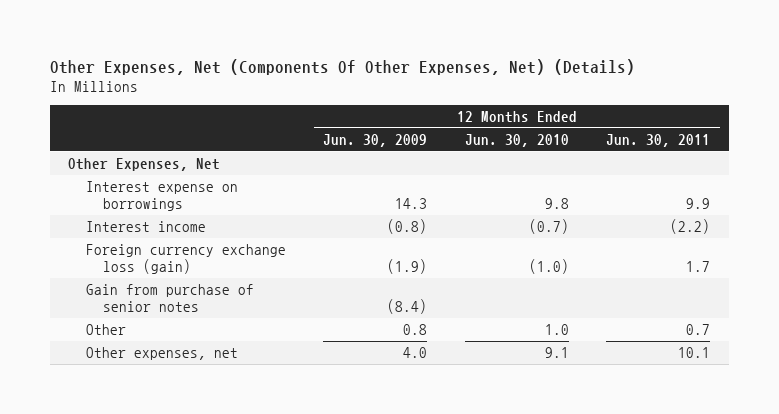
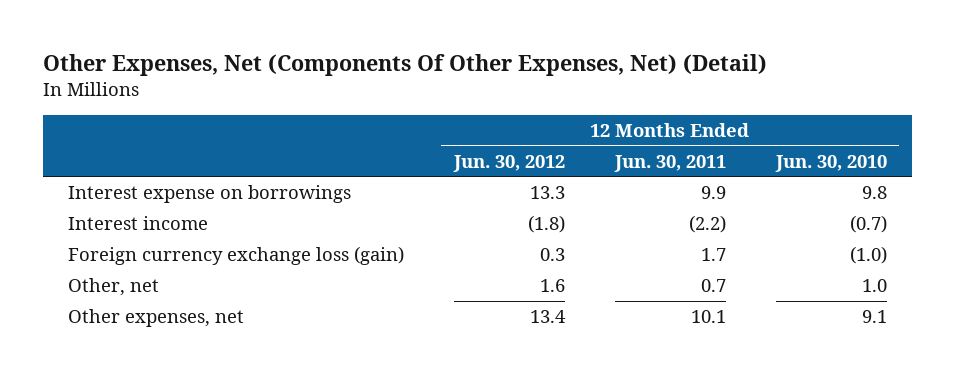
[49,58,635,75] Other Expenses, Net (Components Of Other Expenses, Net) (Details) -> [42,54,767,77] Other Expenses, Net (Components Of Other Expenses, Net) (Detail)
[323,133,428,147] Jun. 30, 2009 -> none
none -> [452,154,565,172] Jun. 30, 2012
[68,157,221,171] Other Expenses, Net -> none
[85,283,254,313] Gain from purchase of senior notes -> none
[85,323,126,335] Other -> [67,277,159,296] Other, net

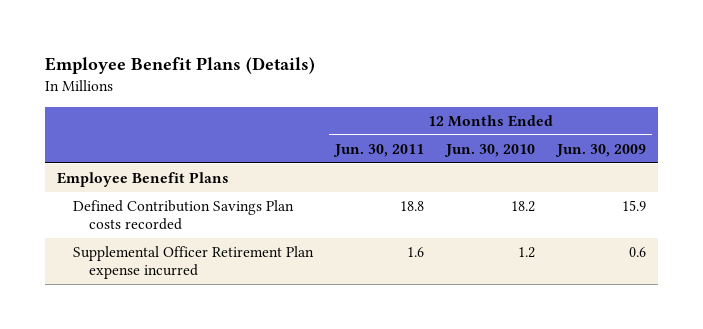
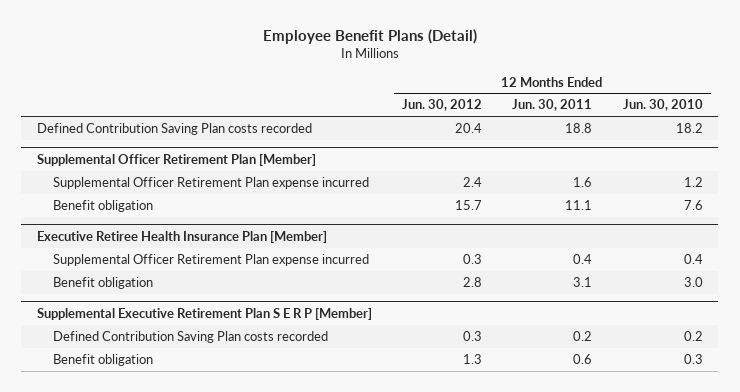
[45,56,316,74] Employee Benefit Plans (Details) -> [262,29,477,45] Employee Benefit Plans (Detail)
[555,143,647,157] Jun. 30, 2009 -> none
none -> [402,99,483,112] Jun. 30, 2012
[56,172,229,188] Employee Benefit Plans -> none
[72,200,294,231] Defined Contribution Savings Plan costs recorded -> [36,122,312,135] Defined Contribution Saving Plan costs recorded
none -> [36,153,316,166] Supplemental Officer Retirement Plan [Member]
none -> [53,199,154,212] Benefit obligation
none -> [36,230,327,243] Executive Retiree Health Insurance Plan [Member]
none -> [53,253,370,266] Supplemental Officer Retirement Plan expense incurred
none -> [53,276,154,289] Benefit obligation
none -> [36,307,372,320] Supplemental Executive Retirement Plan S E R P [Member]
none -> [53,330,329,343] Defined Contribution Saving Plan costs recorded
none -> [53,353,154,366] Benefit obligation

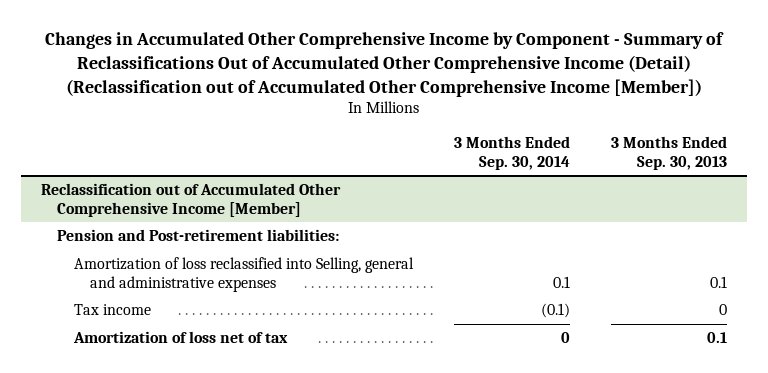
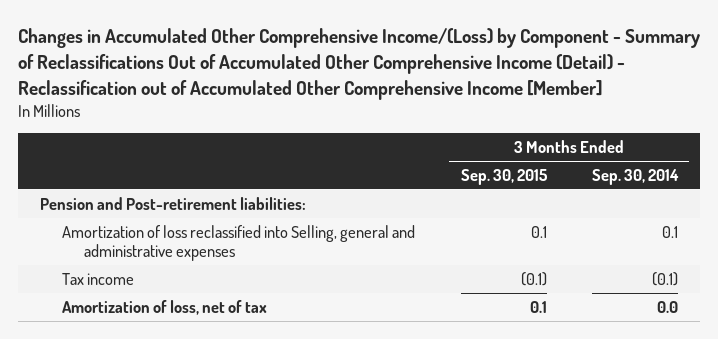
[44,31,724,97] Changes in Accumulated Other Comprehensive Income by Component - Summary of Reclassifications Out of Accumulated Other Comprehensive Income (Detail) (Reclassification out of Accumulated Other Comprehensive Income [Member]) -> [17,28,700,100] Changes in Accumulated Other Comprehensive Income/(Loss) by Component - Summary of Reclassifications Out of Accumulated Other Comprehensive Income (Detail) - Reclassification out of Accumulated Other Comprehensive Income [Member]
[610,136,727,170] 3 Months Ended Sep. 30, 2013 -> none
none -> [460,168,548,185] Sep. 30, 2015
[41,183,342,217] Reclassification out of Accumulated Other Comprehensive Income [Member] -> none
[72,331,288,344] Amortization of loss net of tax -> [62,299,268,315] Amortization of loss, net of tax
[560,332,570,344] 0 -> [656,300,678,313] 0.0

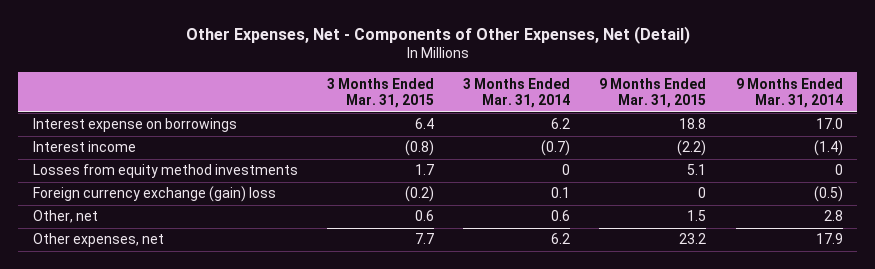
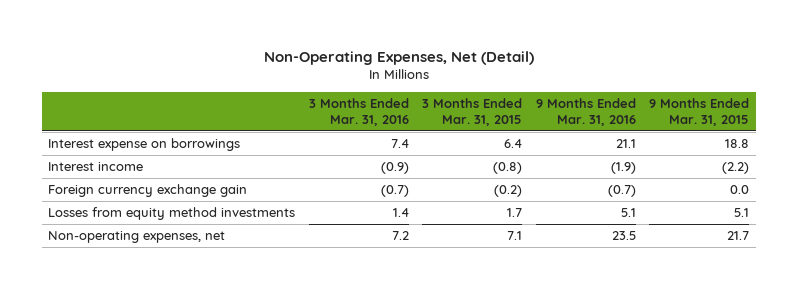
[185,25,690,44] Other Expenses, Net - Components of Other Expenses, Net (Detail) -> [263,50,534,65] Non-Operating Expenses, Net (Detail)
[463,77,571,109] 3 Months Ended Mar. 31, 2014 -> none
[735,77,843,109] 9 Months Ended Mar. 31, 2014 -> none
none -> [308,98,409,127] 3 Months Ended Mar. 31, 2016
none -> [535,98,636,127] 9 Months Ended Mar. 31, 2016
none -> [48,184,248,198] Foreign currency exchange gain
[32,186,276,203] Foreign currency exchange (gain) loss -> none
[32,210,98,224] Other, net -> none
[32,233,164,248] Other expenses, net -> none
none -> [48,231,226,244] Non-operating expenses, net

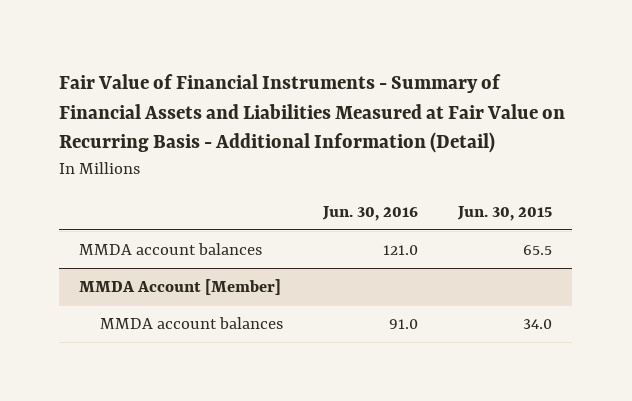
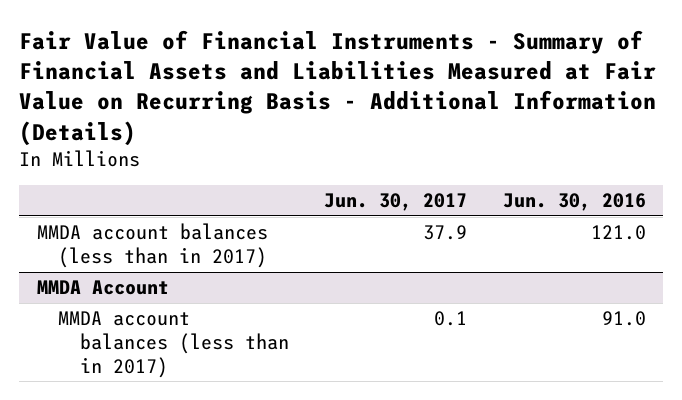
[59,73,566,154] Fair Value of Financial Instruments - Summary of Financial Assets and Liabilities Measured at Fair Value on Recurring Basis - Additional Information (Detail) -> [19,30,657,146] Fair Value of Financial Instruments - Summary of Financial Assets and Liabilities Measured at Fair Value on Recurring Basis - Additional Information (Details)
[457,206,553,222] Jun. 30, 2015 -> none
none -> [324,193,468,212] Jun. 30, 2017
[79,242,263,255] MMDA account balances -> [36,223,268,268] MMDA account balances (less than in 2017)
[79,278,282,295] MMDA Account [Member] -> [36,280,169,296] MMDA Account
[99,316,283,329] MMDA account balances -> [58,311,290,378] MMDA account balances (less than in 2017)

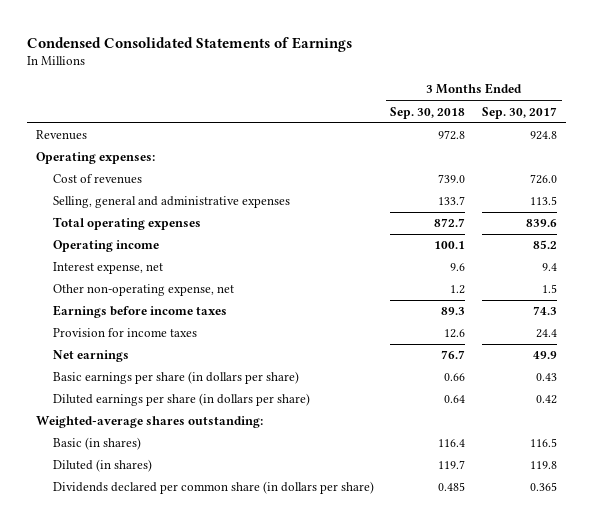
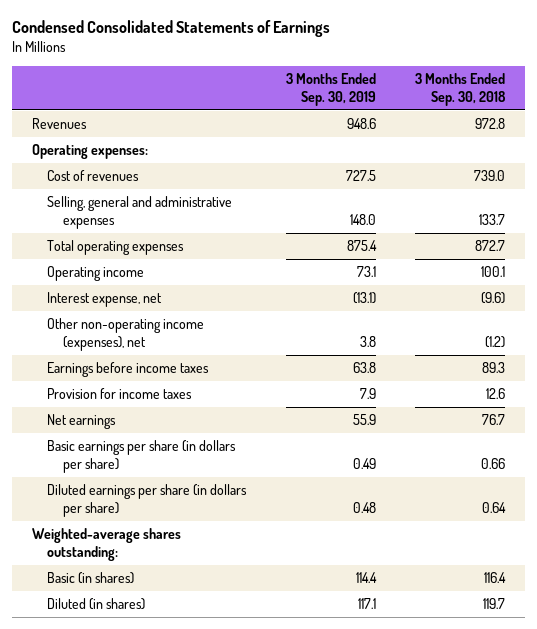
[482,106,558,119] Sep. 30, 2017 -> none
none -> [285,73,376,106] 3 Months Ended Sep. 30, 2019
[450,263,466,272] 9.6 -> [481,292,506,305] (9.6)
[52,284,234,297] Other non-operating expense, net -> [47,318,205,351] Other non-operating income (expenses), net
[450,285,466,295] 1.2 -> [485,335,506,348] (1.2)
[52,481,374,495] Dividends declared per common share (in dollars per share) -> none

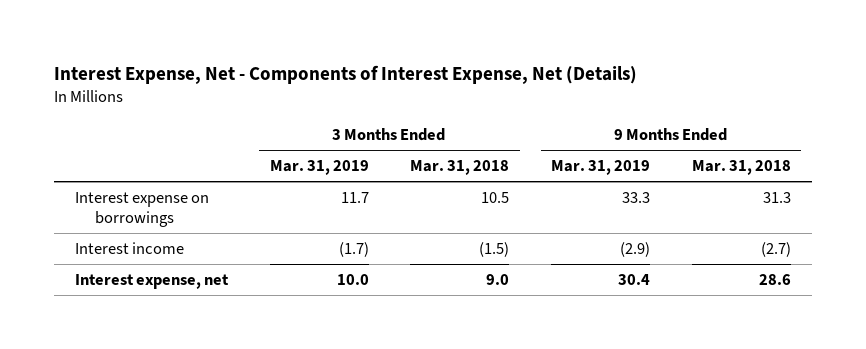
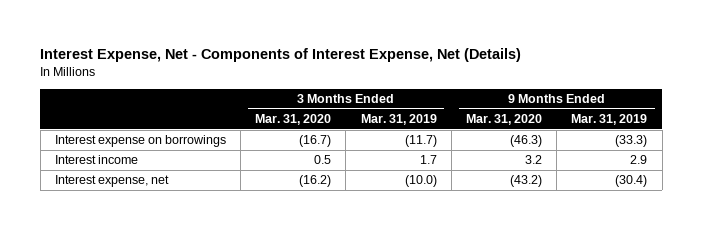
[410,160,510,176] Mar. 31, 2018 -> none
[692,160,792,176] Mar. 31, 2018 -> none
none -> [255,113,332,125] Mar. 31, 2020
none -> [466,113,543,125] Mar. 31, 2020
[340,192,369,204] 11.7 -> [404,135,437,148] (11.7)
[622,192,651,204] 33.3 -> [615,135,648,148] (33.3)
[338,242,369,258] (1.7) -> [419,155,437,165] 1.7
[620,242,651,258] (2.9) -> [630,155,648,165] 2.9
[336,274,369,286] 10.0 -> [404,175,437,188] (10.0)
[618,274,651,286] 30.4 -> [615,175,648,188] (30.4)

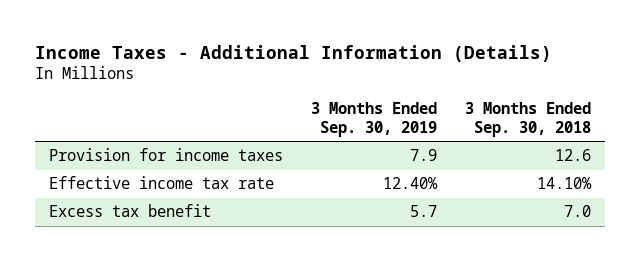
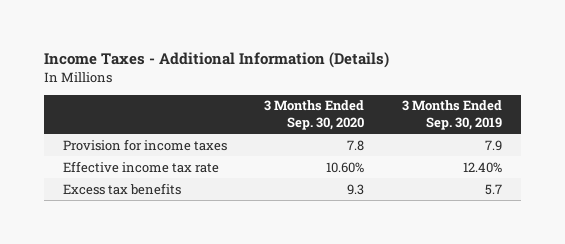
[465,101,592,137] 3 Months Ended Sep. 30, 2018 -> none
none -> [264,100,365,131] 3 Months Ended Sep. 30, 2020
[49,204,212,218] Excess tax benefit -> [62,182,181,195] Excess tax benefits

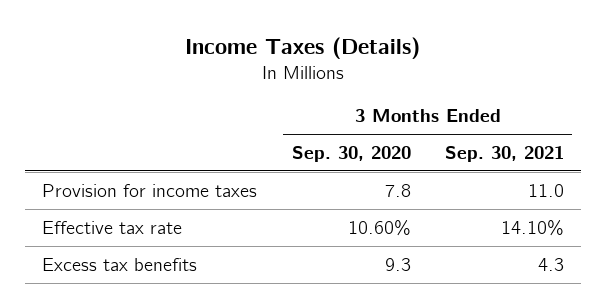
[43,52,389,69] Income Taxes - Additional Information (Details) -> [185,37,421,60] Income Taxes (Details)
[401,100,502,131] 3 Months Ended Sep. 30, 2019 -> none
none -> [444,146,564,163] Sep. 30, 2021
[62,160,219,173] Effective income tax rate -> [42,220,183,234] Effective tax rate

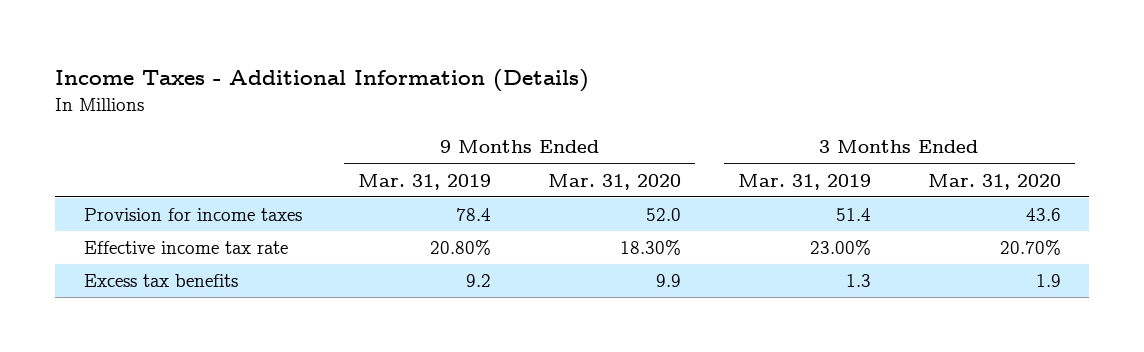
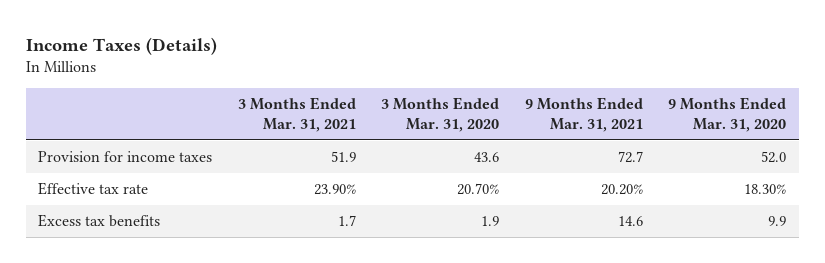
[55,69,590,93] Income Taxes - Additional Information (Details) -> [25,36,217,55] Income Taxes (Details)
[358,173,492,190] Mar. 31, 2019 -> none
[738,173,872,190] Mar. 31, 2019 -> none
none -> [237,97,356,132] 3 Months Ended Mar. 31, 2021
none -> [524,97,643,132] 9 Months Ended Mar. 31, 2021
[83,241,288,255] Effective income tax rate -> [38,182,149,196] Effective tax rate

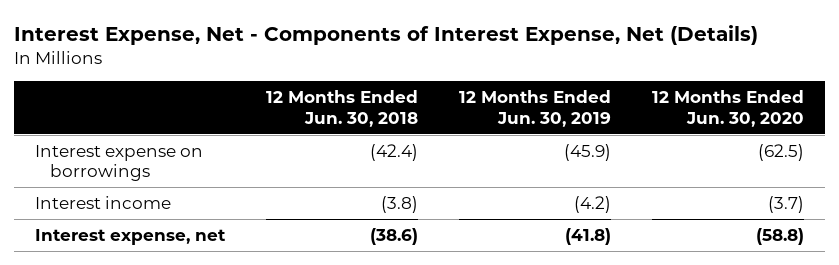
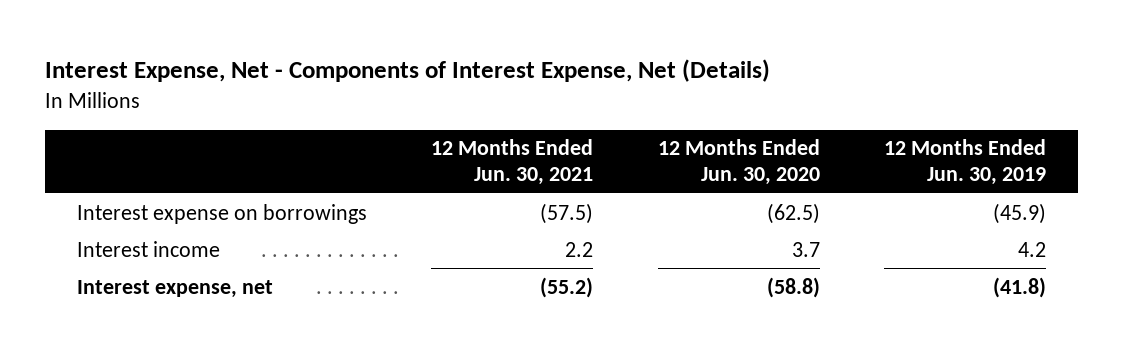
[265,90,418,127] 12 Months Ended Jun. 30, 2018 -> none
none -> [431,139,594,186] 12 Months Ended Jun. 30, 2021
[573,196,611,214] (4.2) -> [1018,241,1047,257] 4.2
[768,196,805,214] (3.7) -> [791,241,820,257] 3.7

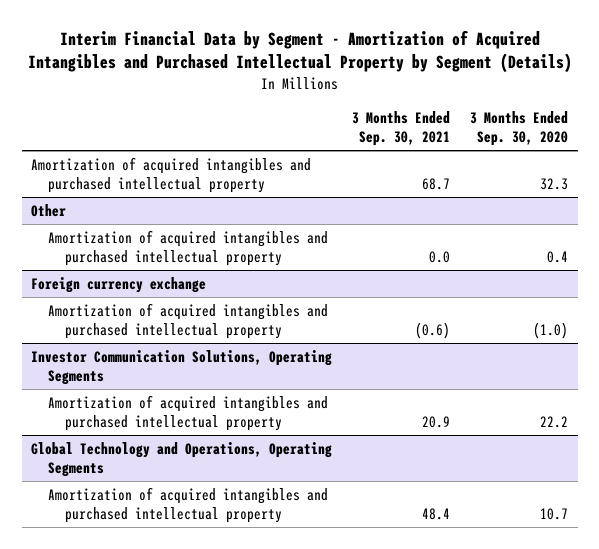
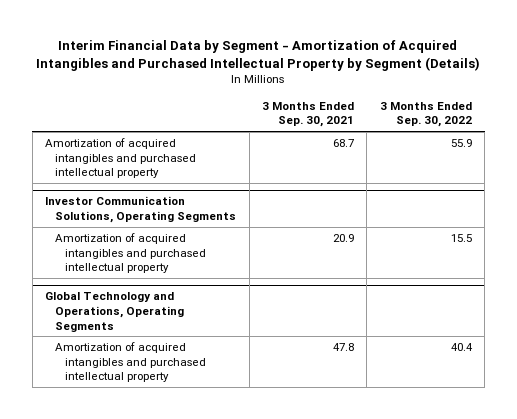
[469,110,568,146] 3 Months Ended Sep. 30, 2020 -> none
none -> [379,101,472,128] 3 Months Ended Sep. 30, 2022
[31,203,67,217] Other -> none
[48,229,329,266] Amortization of acquired intangibles and purchased intellectual property -> none
[31,276,207,293] Foreign currency exchange -> none
[48,302,329,339] Amortization of acquired intangibles and purchased intellectual property -> none
[422,507,451,520] 48.4 -> [333,342,355,351] 47.8

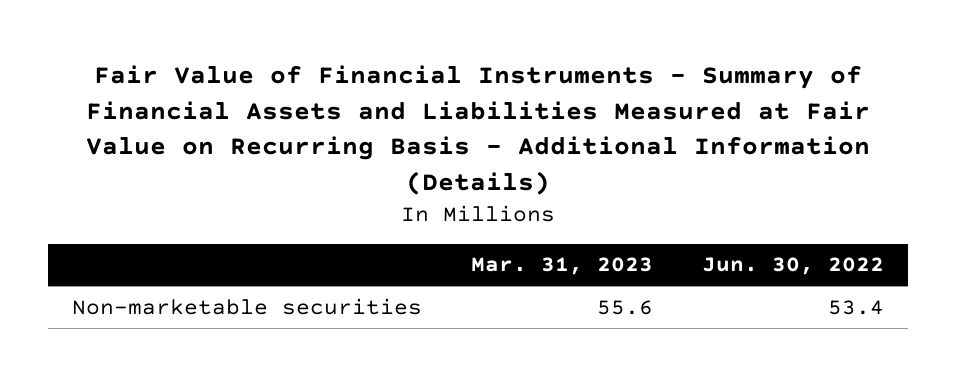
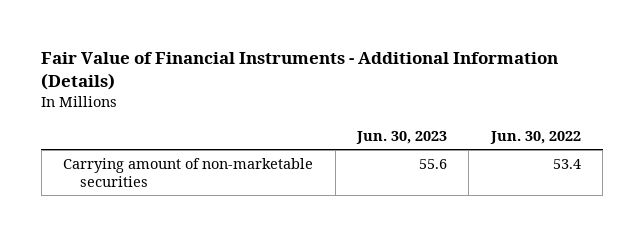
[86,65,871,195] Fair Value of Financial Instruments - Summary of Financial Assets and Liabilities Measured at Fair Value on Recurring Basis - Additional Information (Details) -> [41,52,559,91] Fair Value of Financial Instruments - Additional Information (Details)
[471,257,654,276] Mar. 31, 2023 -> none
none -> [356,130,448,144] Jun. 30, 2023
[72,297,423,315] Non-marketable securities -> [63,158,314,187] Carrying amount of non-marketable securities

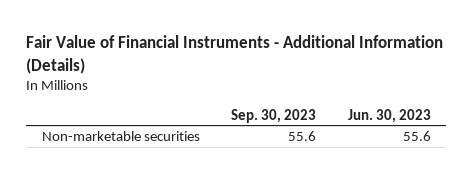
[489,130,581,144] Jun. 30, 2022 -> none
none -> [231,108,317,123] Sep. 30, 2023
[63,158,314,187] Carrying amount of non-marketable securities -> [41,131,200,142] Non-marketable securities

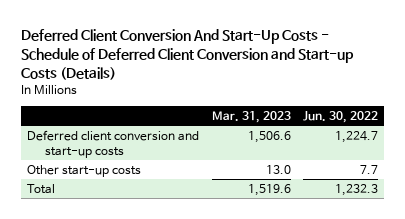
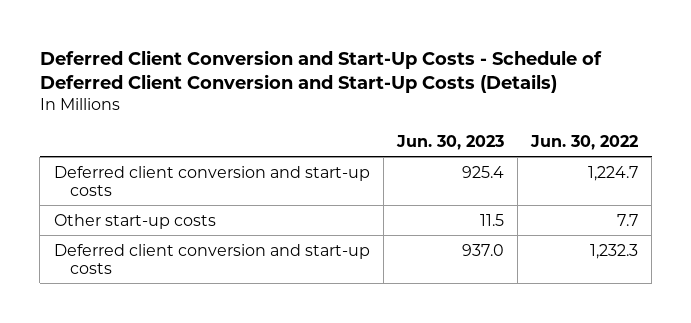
[20,28,354,80] Deferred Client Conversion And Start-Up Costs - Schedule of Deferred Client Conversion and Start-up Costs (Details) -> [39,49,602,94] Deferred Client Conversion and Start-Up Costs - Schedule of Deferred Client Conversion and Start-Up Costs (Details)
[211,111,291,124] Mar. 31, 2023 -> none
none -> [395,134,504,150] Jun. 30, 2023
[27,183,56,194] Total -> [53,243,370,274] Deferred client conversion and start-up costs

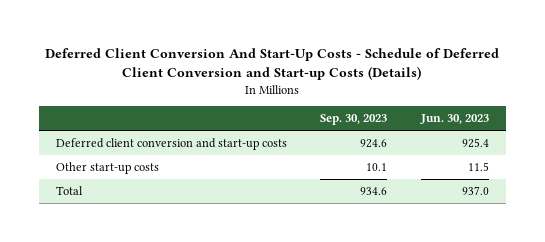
[39,49,602,94] Deferred Client Conversion and Start-Up Costs - Schedule of Deferred Client Conversion and Start-Up Costs (Details) -> [45,47,500,81] Deferred Client Conversion And Start-Up Costs - Schedule of Deferred Client Conversion and Start-up Costs (Details)
[529,134,638,150] Jun. 30, 2022 -> none
none -> [320,114,388,126] Sep. 30, 2023
[53,243,370,274] Deferred client conversion and start-up costs -> [55,185,83,195] Total

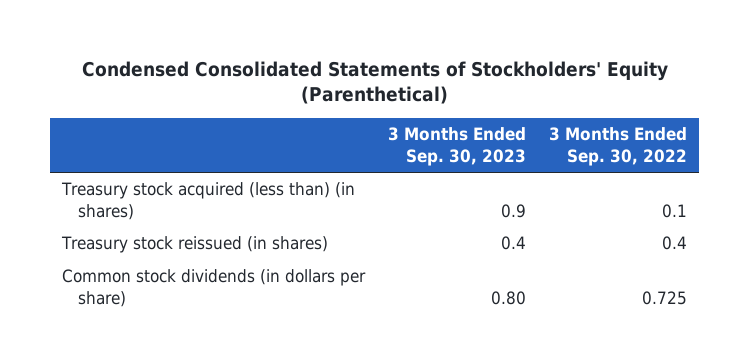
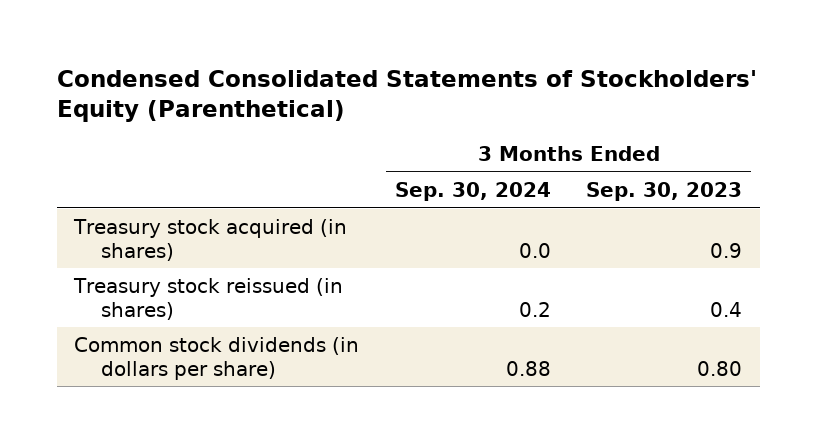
[549,127,688,166] 3 Months Ended Sep. 30, 2022 -> none
none -> [394,181,551,201] Sep. 30, 2024
[60,182,355,220] Treasury stock acquired (less than) (in shares) -> [73,219,348,261] Treasury stock acquired (in shares)

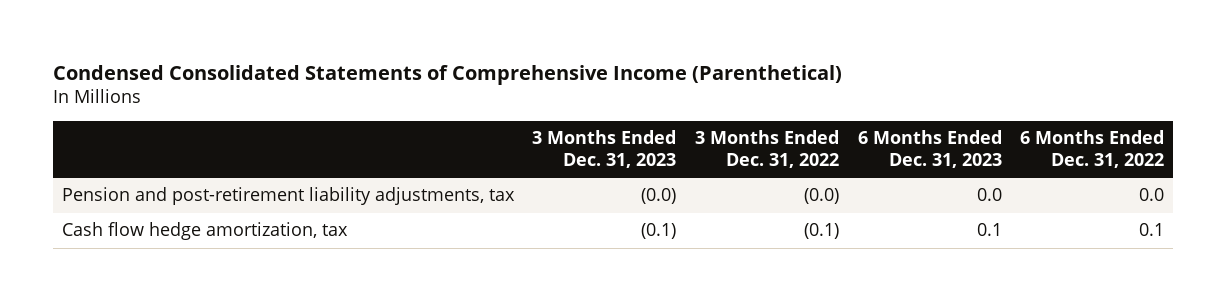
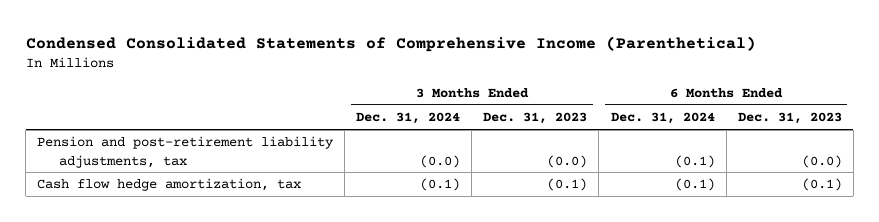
[694,130,839,169] 3 Months Ended Dec. 31, 2022 -> none
[1020,130,1165,169] 6 Months Ended Dec. 31, 2022 -> none
none -> [356,112,461,125] Dec. 31, 2024
none -> [610,112,715,125] Dec. 31, 2024
[976,188,1002,202] 0.0 -> [801,154,842,168] (0.0)
[976,223,1002,237] 0.1 -> [801,178,842,192] (0.1)

